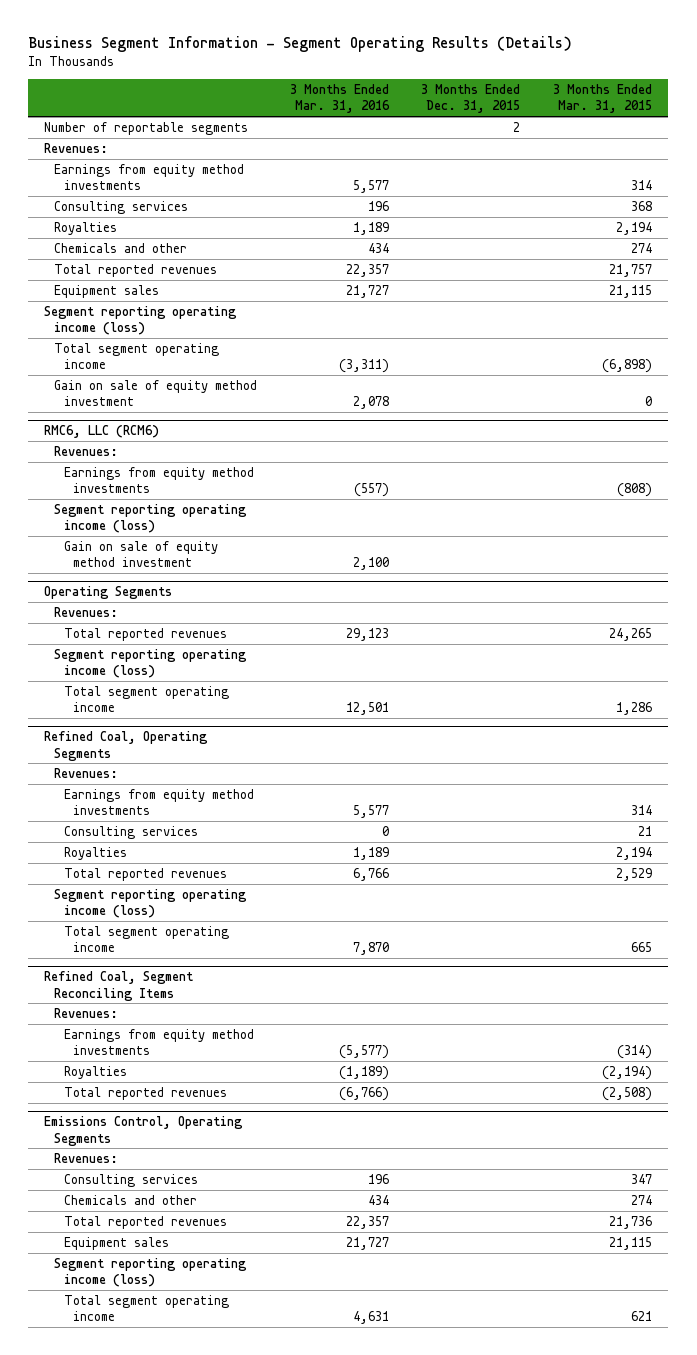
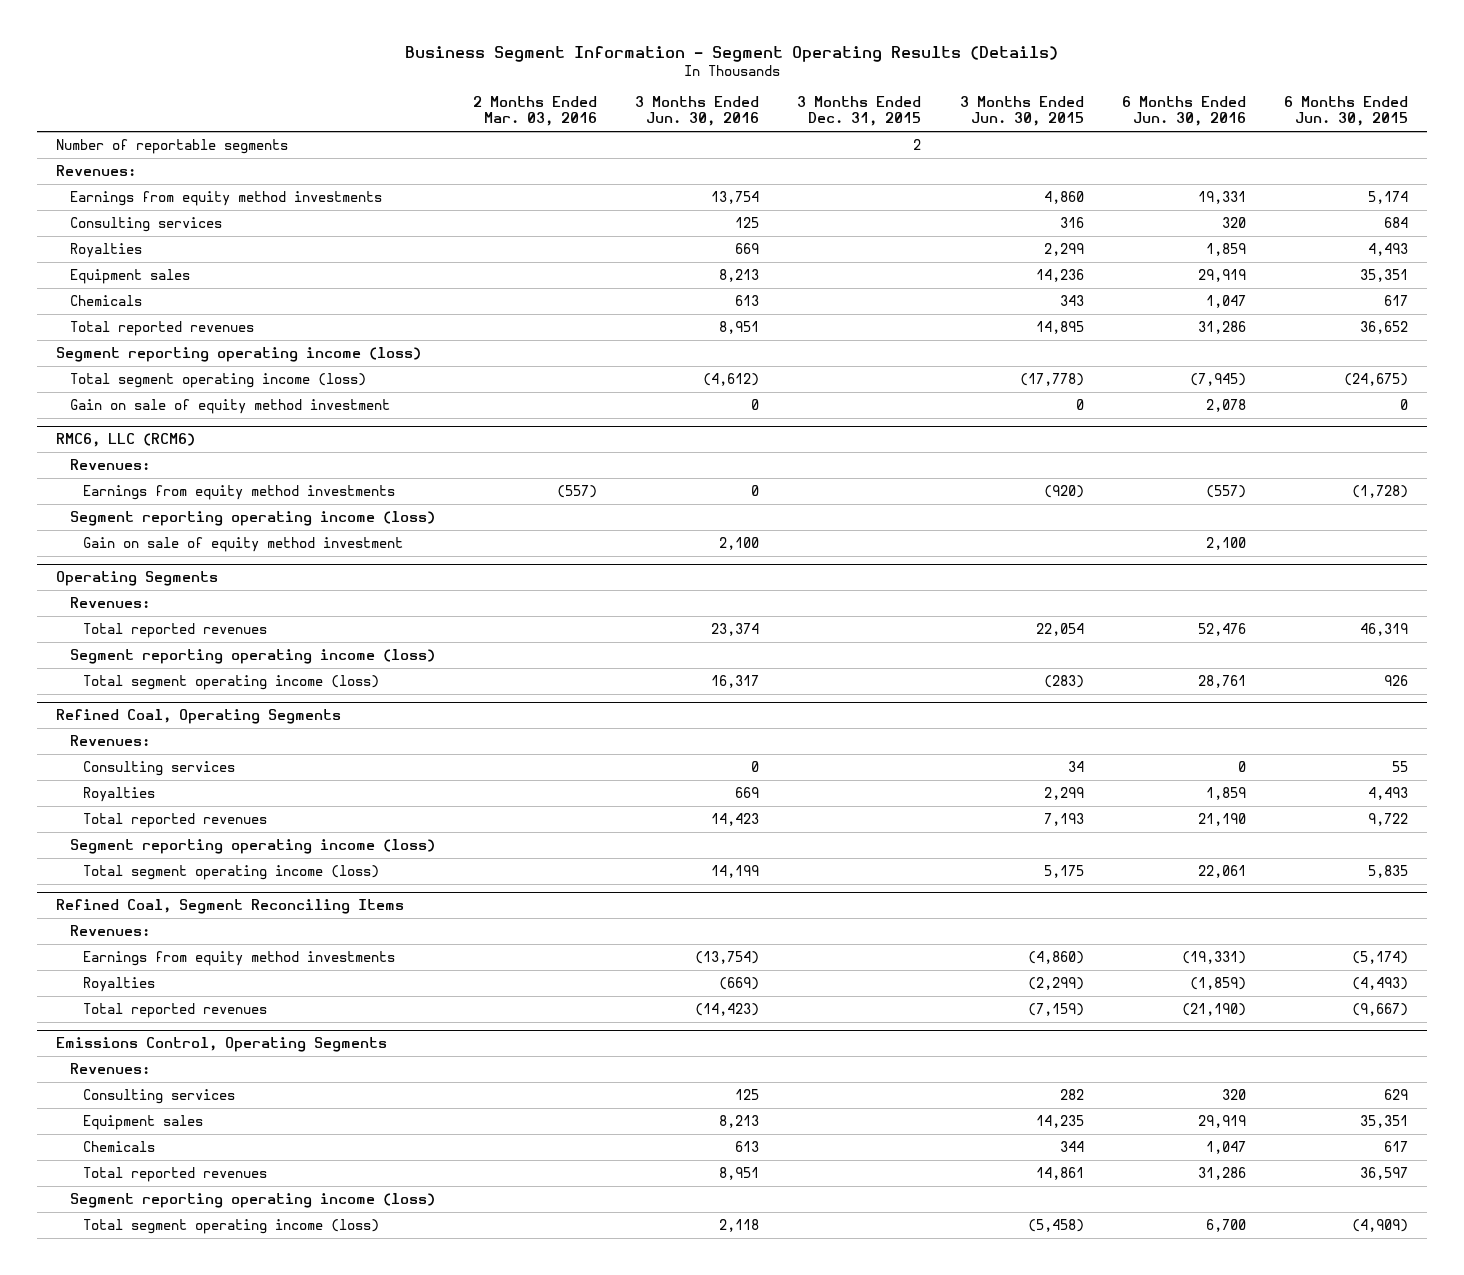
[289,83,390,114] 3 Months Ended Mar. 31, 2016 -> none
[553,83,653,114] 3 Months Ended Mar. 31, 2015 -> none
none -> [473,95,598,127] 2 Months Ended Mar. 03, 2016
none -> [635,95,760,127] 3 Months Ended Jun. 30, 2016
none -> [959,95,1084,127] 3 Months Ended Jun. 30, 2015
none -> [1121,95,1246,127] 6 Months Ended Jun. 30, 2016
none -> [1284,95,1409,127] 6 Months Ended Jun. 30, 2015
[54,242,188,253] Chemicals and other -> none
none -> [69,295,142,307] Chemicals
[54,263,218,277] Total reported revenues -> [69,321,254,337] Total reported revenues
[54,342,220,370] Total segment operating income -> [69,373,366,389] Total segment operating income (loss)
[63,685,229,713] Total segment operating income -> [83,675,380,691] Total segment operating income (loss)
[63,788,254,816] Earnings from equity method investments -> none
[63,925,229,953] Total segment operating income -> [83,865,380,881] Total segment operating income (loss)
[63,1194,197,1205] Chemicals and other -> none
none -> [83,1141,156,1153] Chemicals
[63,1215,227,1229] Total reported revenues -> [83,1167,268,1183] Total reported revenues
[63,1294,229,1322] Total segment operating income -> [83,1219,380,1235] Total segment operating income (loss)

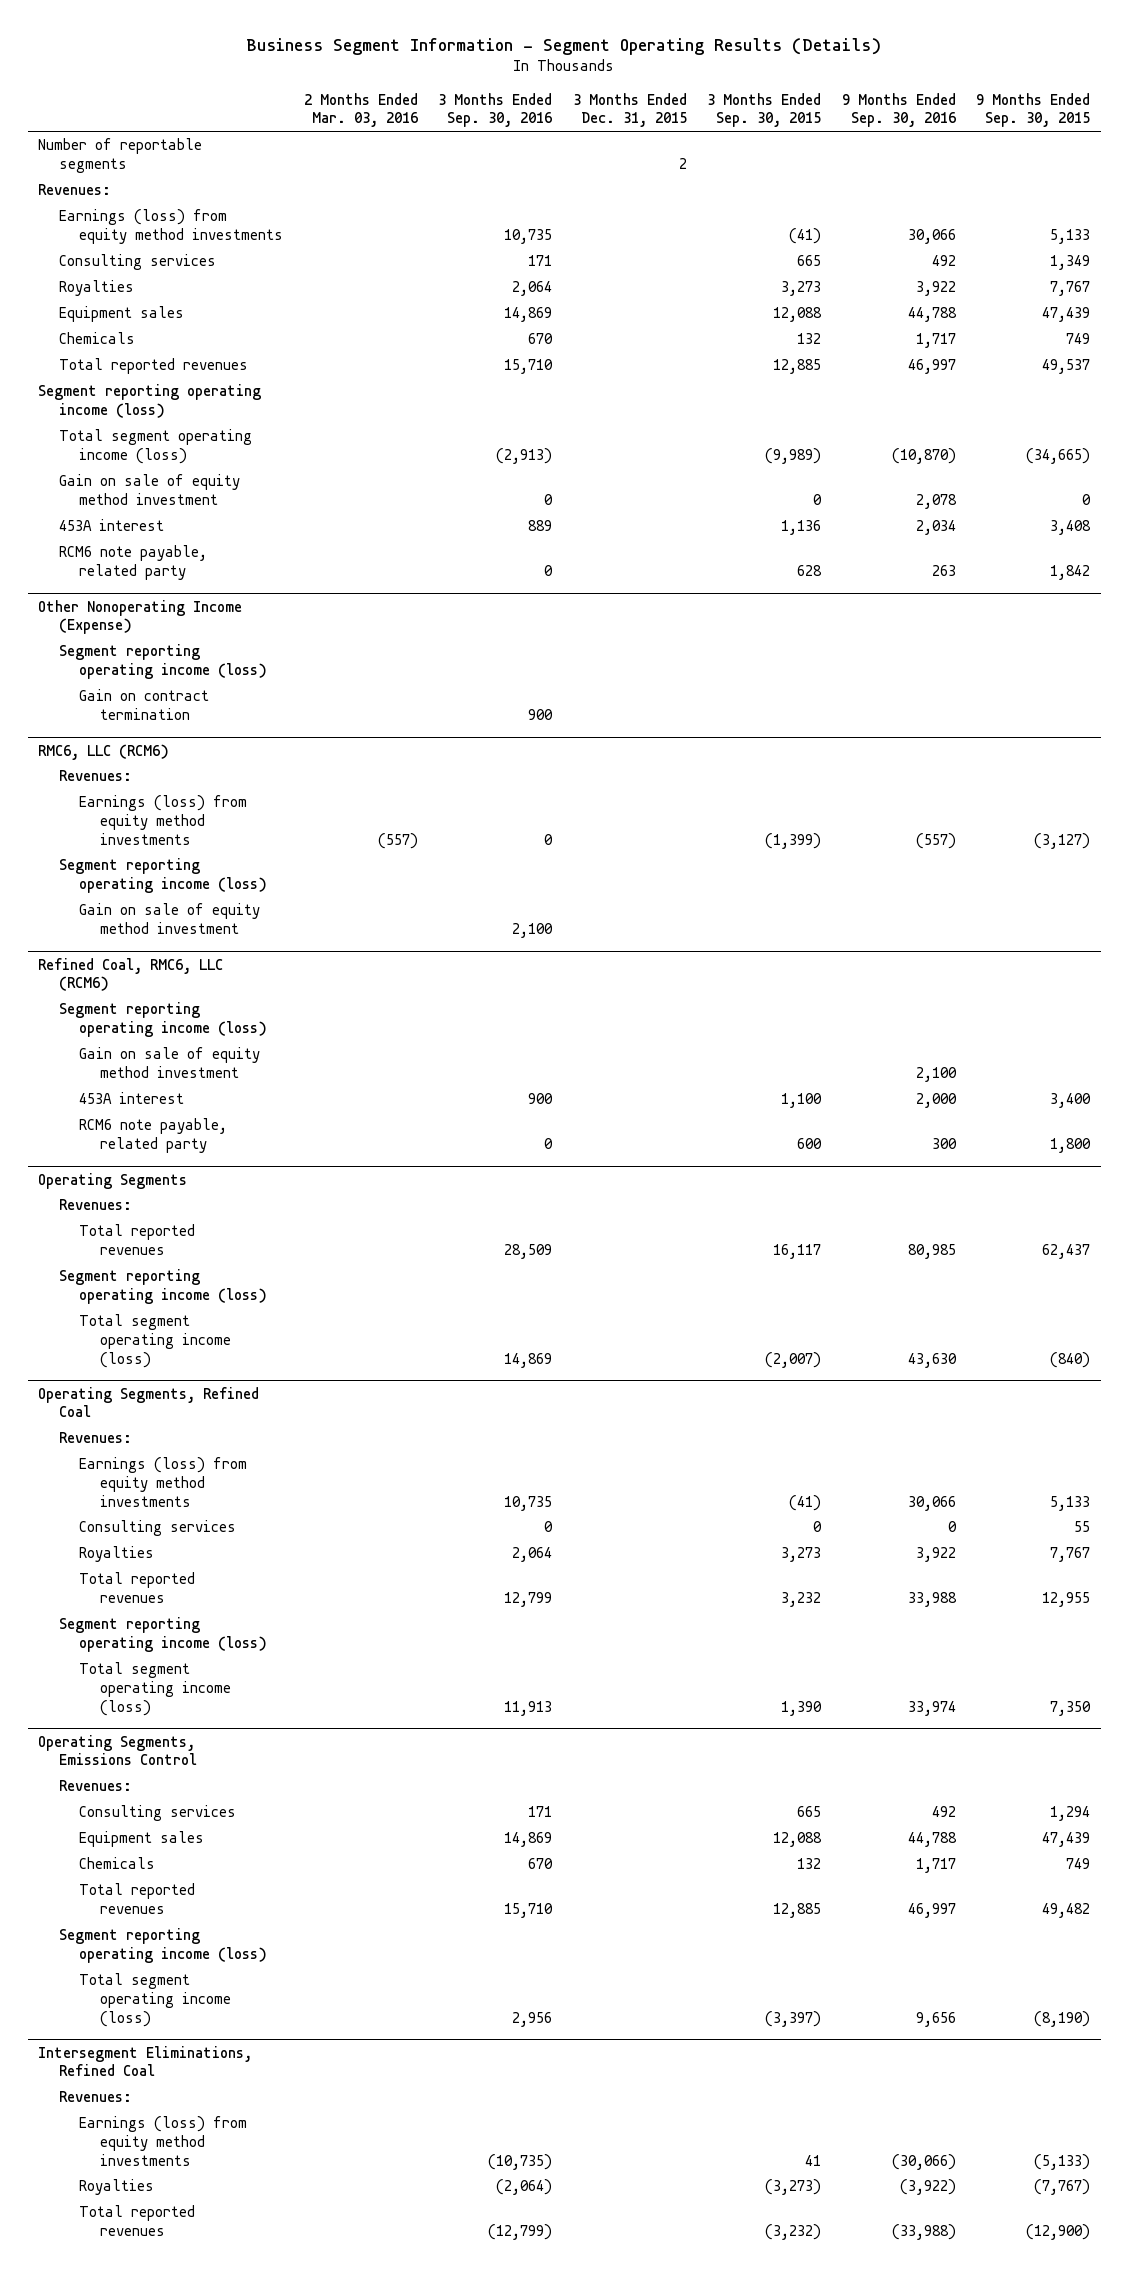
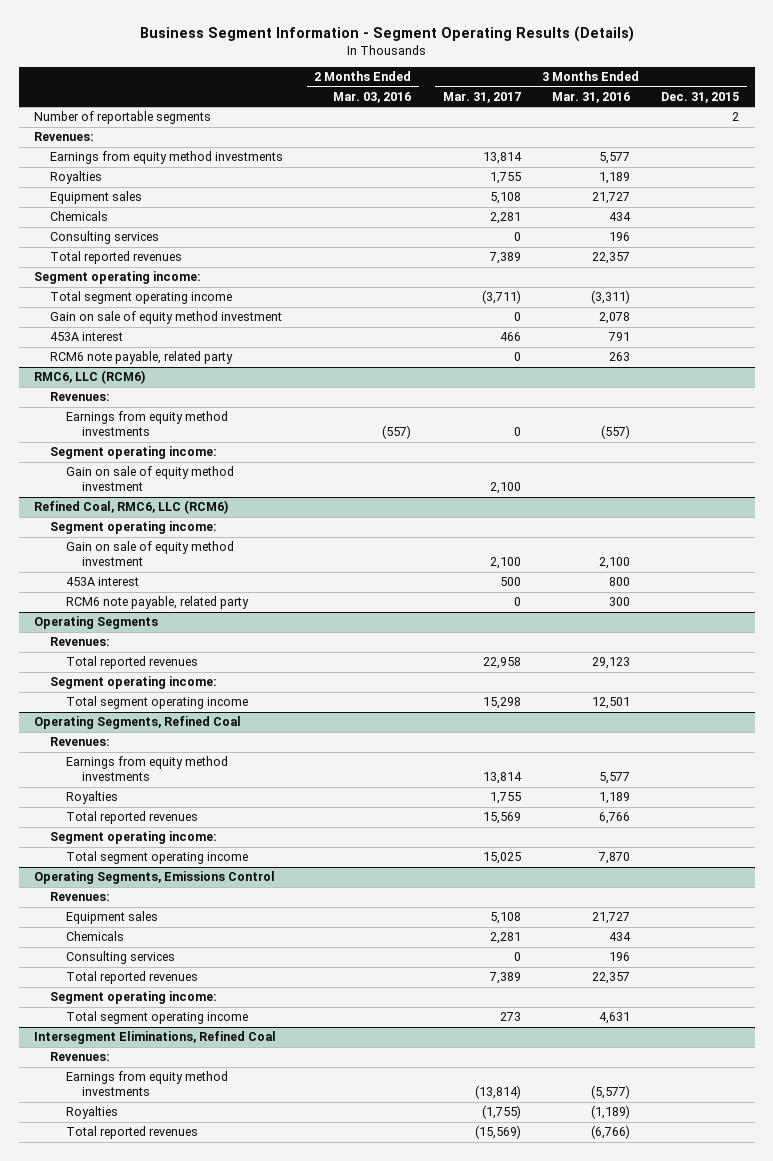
[438,92,553,128] 3 Months Ended Sep. 30, 2016 -> none
[707,92,822,128] 3 Months Ended Sep. 30, 2015 -> none
[841,92,956,128] 9 Months Ended Sep. 30, 2016 -> none
[976,92,1091,128] 9 Months Ended Sep. 30, 2015 -> none
none -> [442,91,521,103] Mar. 31, 2017
none -> [551,91,630,103] Mar. 31, 2016
[58,209,284,244] Earnings (loss) from equity method investments -> [50,151,284,165] Earnings from equity method investments
[58,254,216,271] Consulting services -> [50,231,160,245] Consulting services
[37,384,261,418] Segment reporting operating income (loss) -> [34,271,202,285] Segment operating income:
[58,429,252,464] Total segment operating income (loss) -> [50,291,233,305] Total segment operating income
[37,599,242,635] Other Nonoperating Income (Expense) -> none
[58,644,268,679] Segment reporting operating income (loss) -> none
[79,689,210,720] Gain on contract termination -> none
[79,795,248,845] Earnings (loss) from equity method investments -> [66,411,229,437] Earnings from equity method investments
[58,858,268,893] Segment reporting operating income (loss) -> [50,446,218,460] Segment operating income:
[58,1002,268,1037] Segment reporting operating income (loss) -> [50,521,218,535] Segment operating income:
[58,1269,268,1304] Segment reporting operating income (loss) -> [50,676,218,690] Segment operating income:
[79,1314,232,1368] Total segment operating income (loss) -> [66,696,249,710] Total segment operating income
[79,1520,237,1537] Consulting services -> none
[79,1457,248,1507] Earnings (loss) from equity method investments -> [66,756,229,782] Earnings from equity method investments
[58,1617,268,1652] Segment reporting operating income (loss) -> [50,831,218,845] Segment operating income:
[79,1662,232,1716] Total segment operating income (loss) -> [66,851,249,865] Total segment operating income
[79,1805,237,1822] Consulting services -> [66,951,176,965] Consulting services
[58,1928,268,1963] Segment reporting operating income (loss) -> [50,991,218,1005] Segment operating income:
[79,1973,232,2027] Total segment operating income (loss) -> [66,1011,249,1025] Total segment operating income
[79,2116,248,2166] Earnings (loss) from equity method investments -> [66,1071,229,1097] Earnings from equity method investments

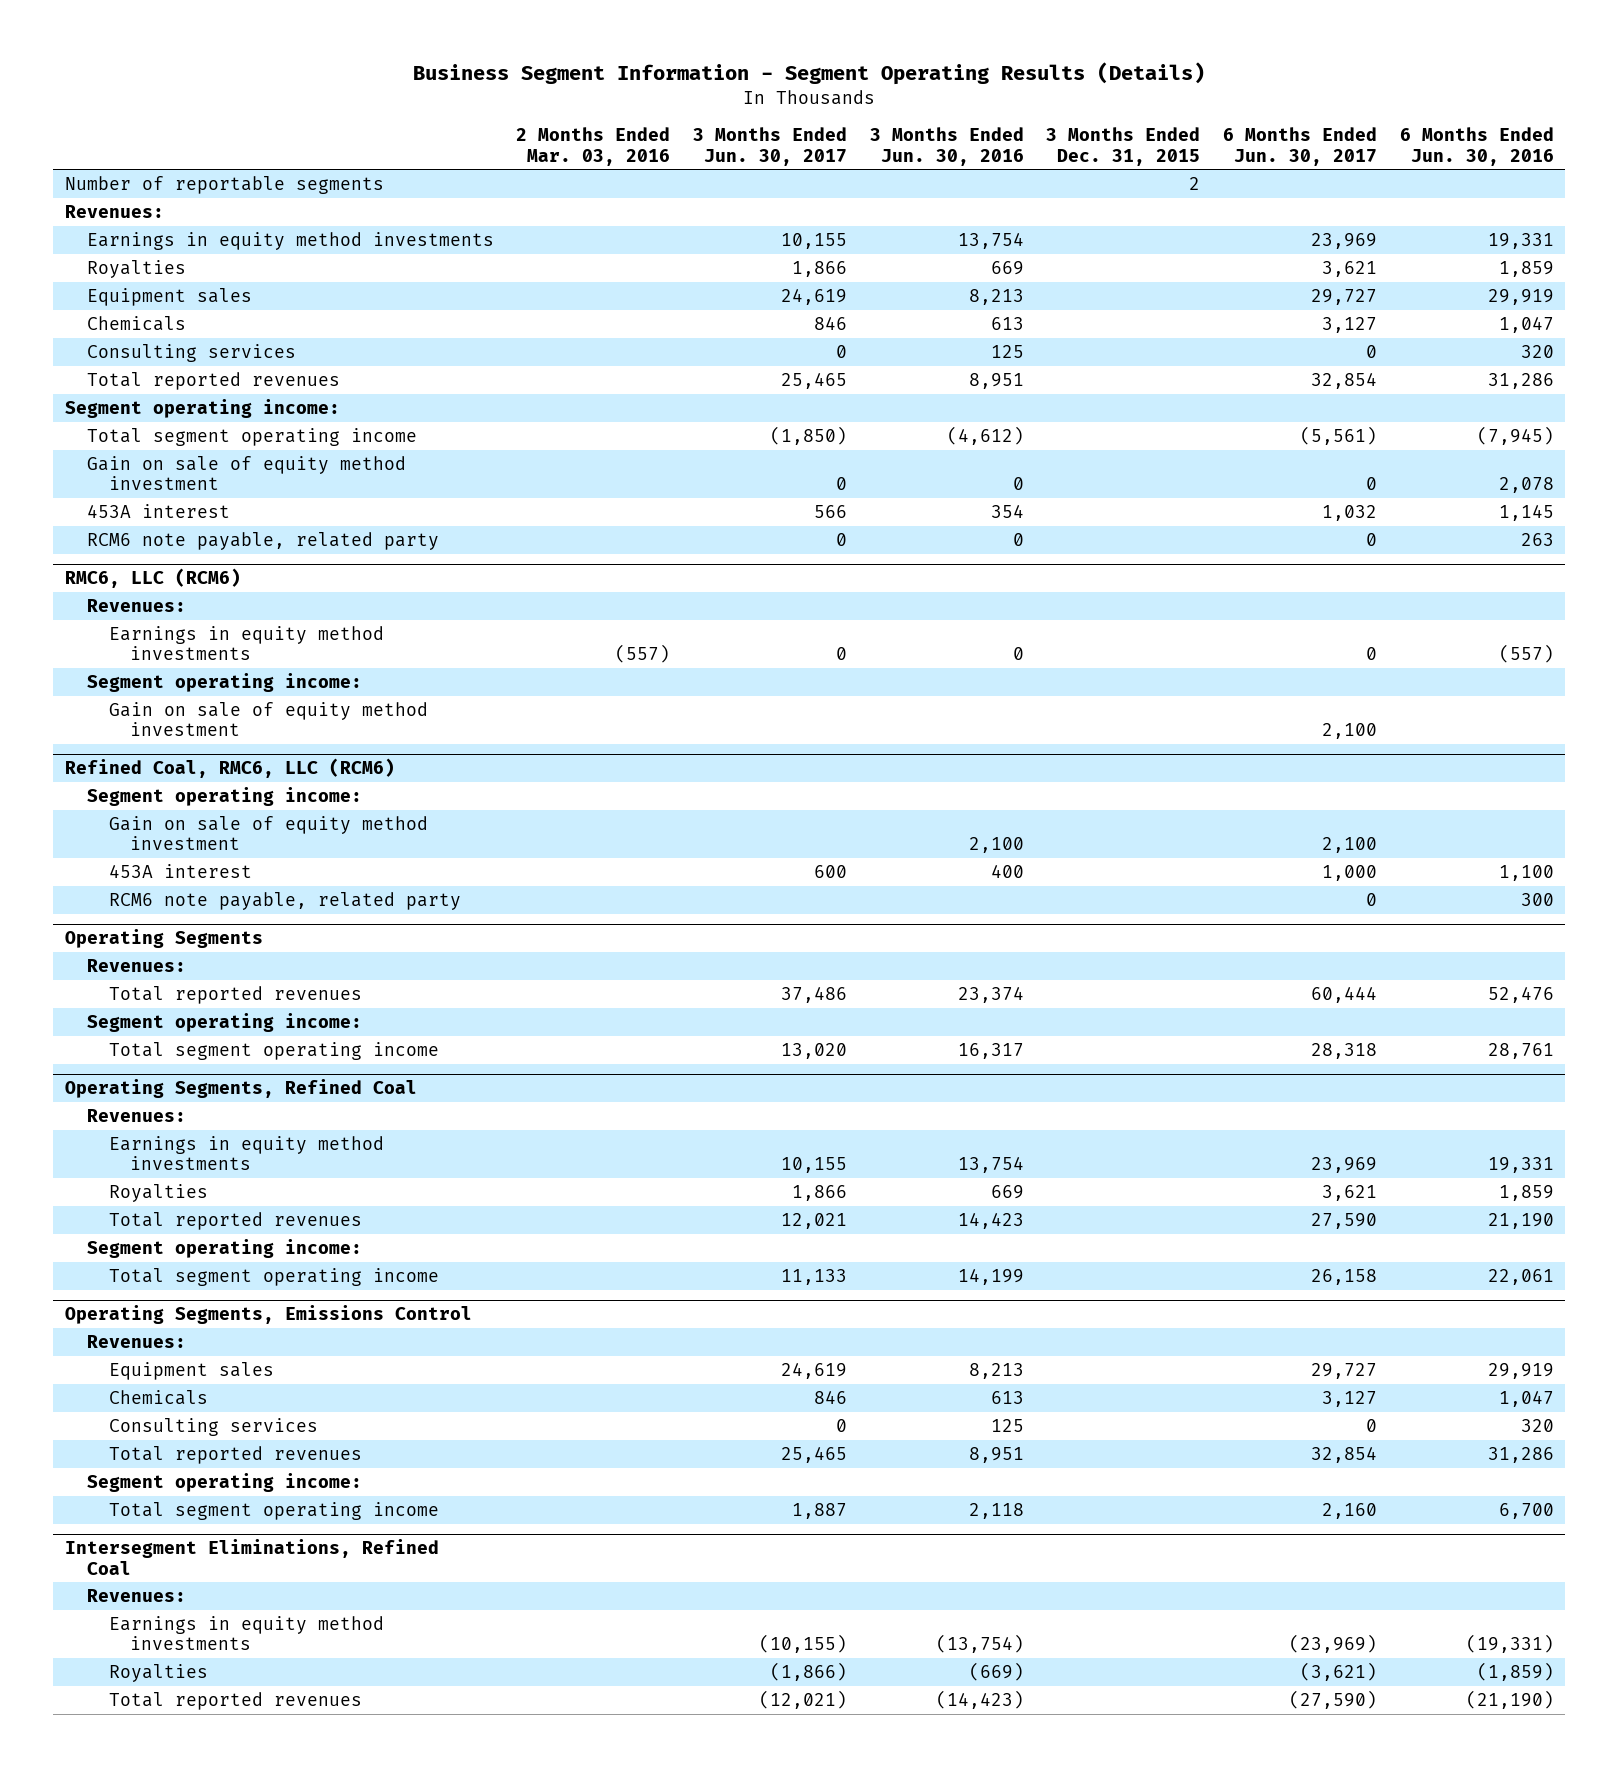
[442,91,521,103] Mar. 31, 2017 -> none
[551,91,630,103] Mar. 31, 2016 -> none
none -> [692,127,847,166] 3 Months Ended Jun. 30, 2017
none -> [869,127,1024,166] 3 Months Ended Jun. 30, 2016
none -> [1223,127,1378,166] 6 Months Ended Jun. 30, 2017
none -> [1399,127,1554,166] 6 Months Ended Jun. 30, 2016
[50,151,284,165] Earnings from equity method investments -> [86,231,494,250] Earnings in equity method investments
[66,411,229,437] Earnings from equity method investments -> [108,625,384,661] Earnings in equity method investments
[66,756,229,782] Earnings from equity method investments -> [108,1135,384,1171] Earnings in equity method investments
[66,1071,229,1097] Earnings from equity method investments -> [108,1615,384,1651] Earnings in equity method investments

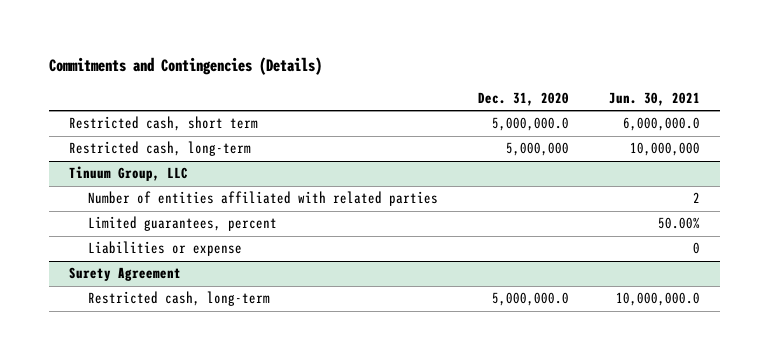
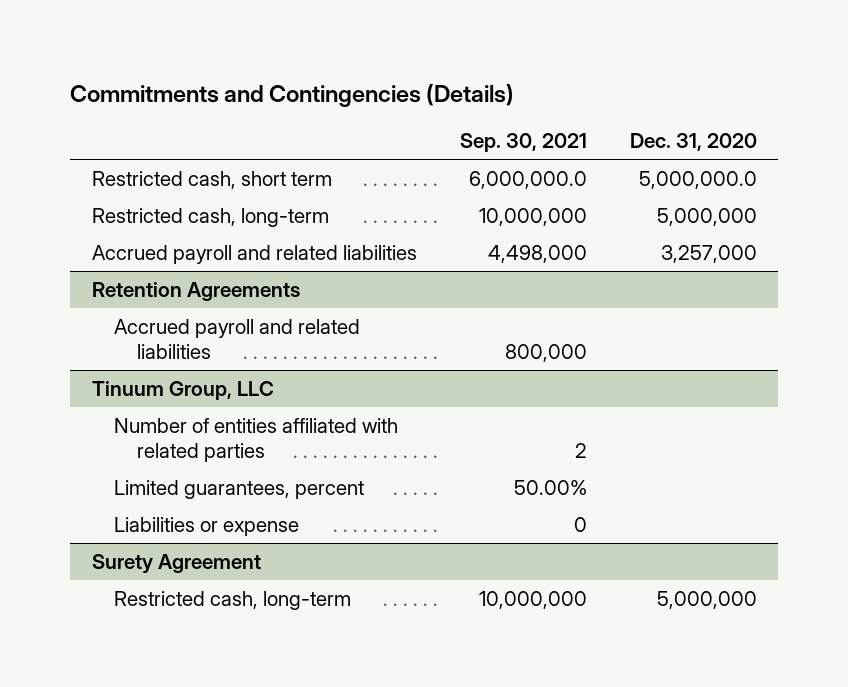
[609,91,701,106] Jun. 30, 2021 -> none
none -> [459,133,587,153] Sep. 30, 2021
none -> [91,244,417,264] Accrued payroll and related liabilities
none -> [91,281,300,301] Retention Agreements
none -> [114,318,361,360] Accrued payroll and related liabilities
[492,292,570,307] 5,000,000.0 -> [656,590,757,609] 5,000,000

